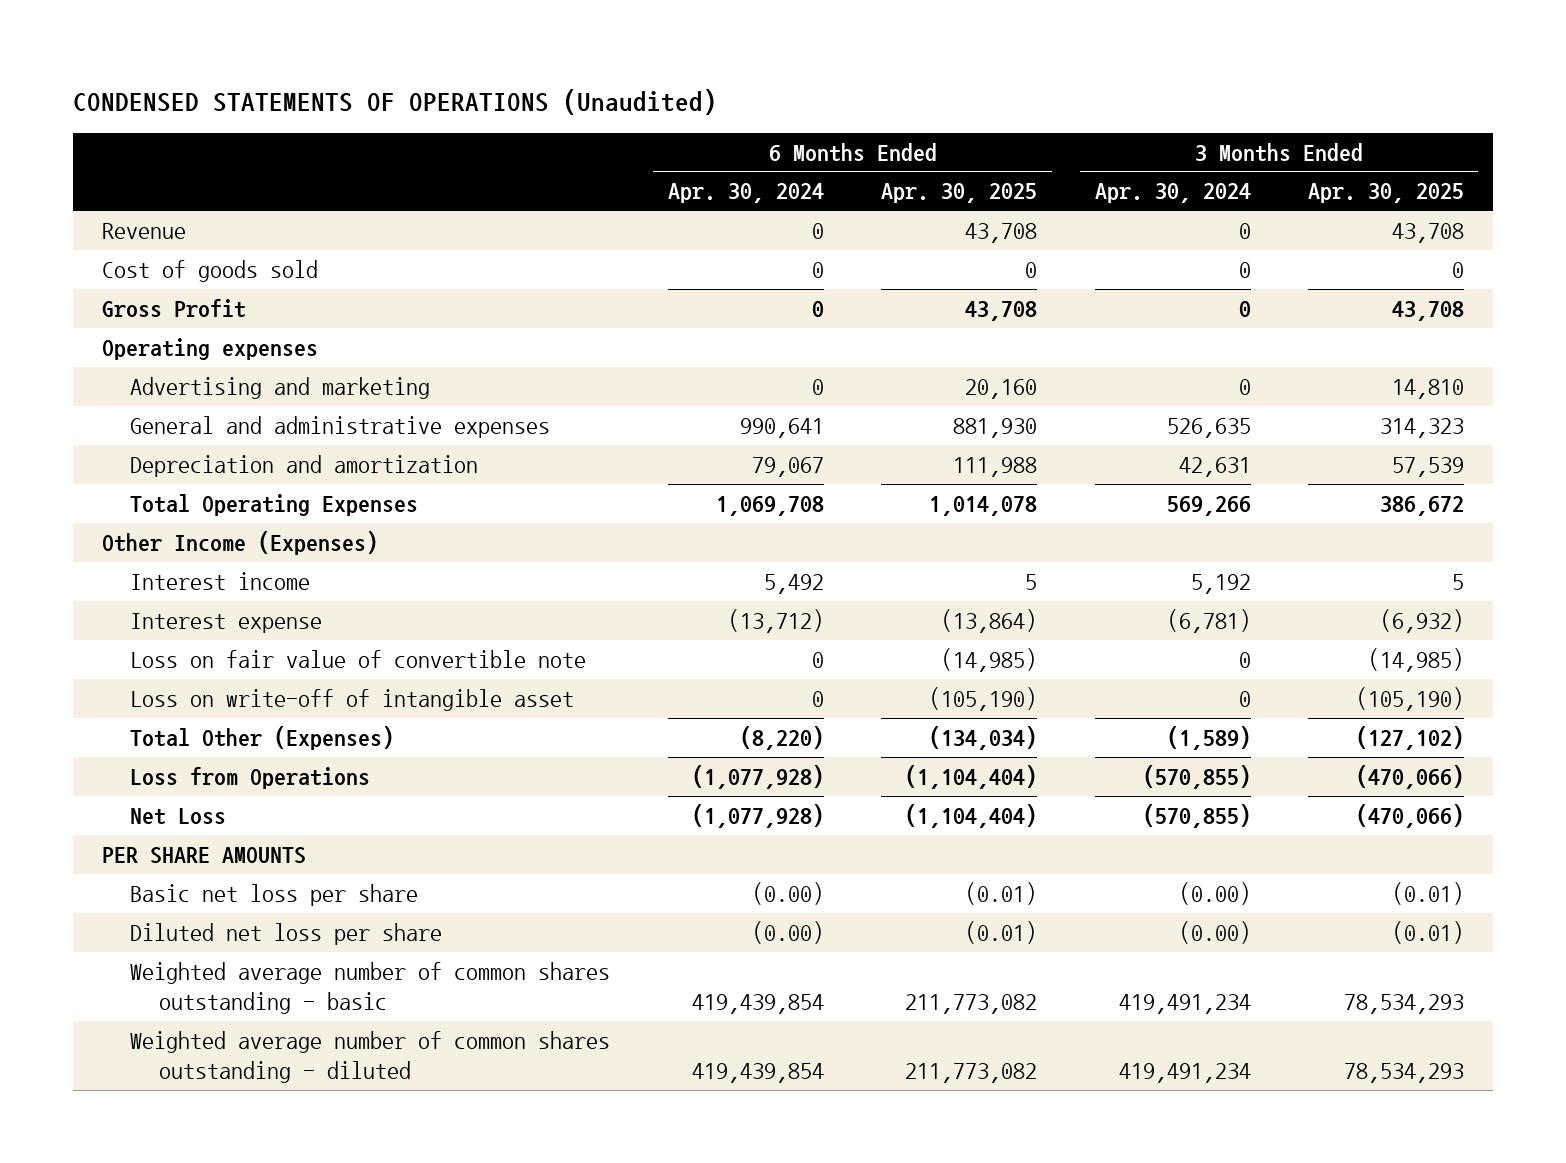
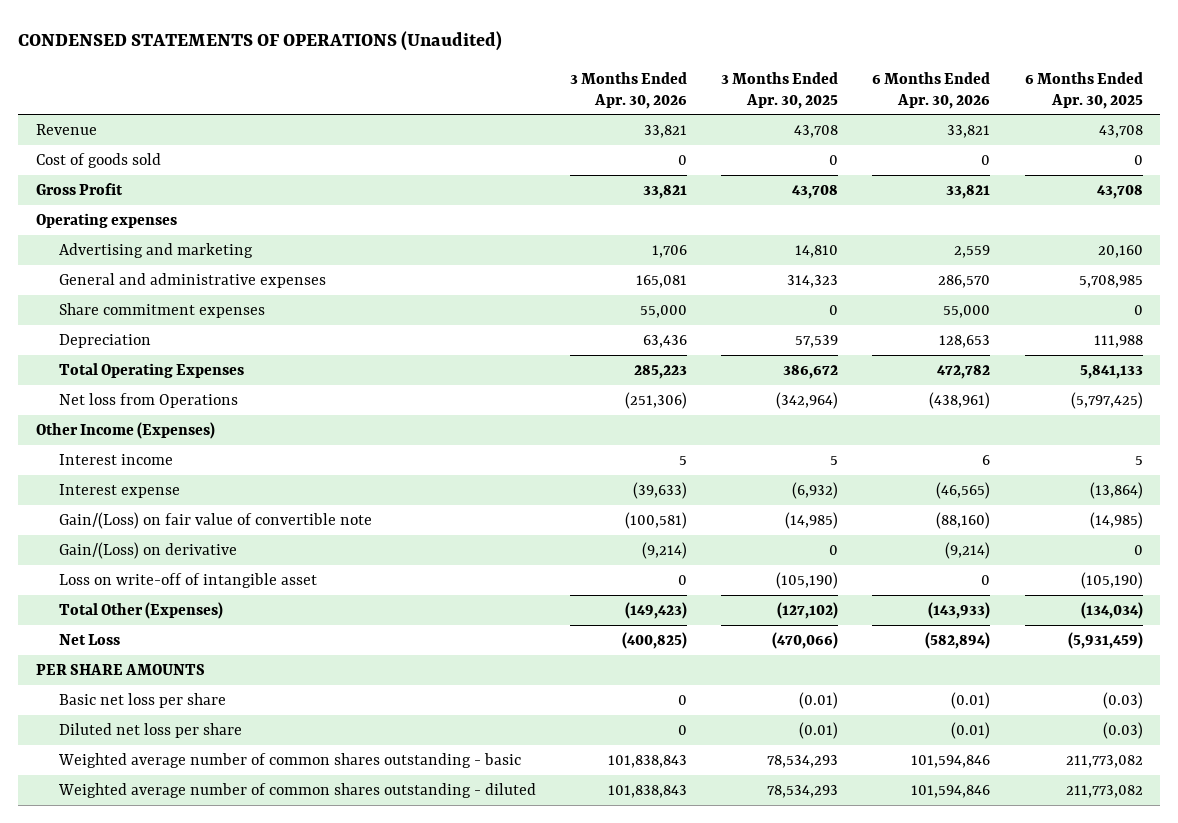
[667,183,824,204] Apr. 30, 2024 -> none
[1094,183,1251,204] Apr. 30, 2024 -> none
none -> [569,71,687,109] 3 Months Ended Apr. 30, 2026
none -> [872,71,991,109] 6 Months Ended Apr. 30, 2026
[953,417,1038,438] 881,930 -> [1078,274,1143,288] 5,708,985
none -> [58,302,265,318] Share commitment expenses
[130,454,479,477] Depreciation and amortization -> [58,333,151,348] Depreciation
[929,495,1038,516] 1,014,078 -> [1079,364,1143,379] 5,841,133
none -> [58,392,238,408] Net loss from Operations
[130,649,587,668] Loss on fair value of convertible note -> [58,511,372,529] Gain/(Loss) on fair value of convertible note
none -> [58,541,237,559] Gain/(Loss) on derivative
[130,766,371,789] Loss from Operations -> none
[905,803,1038,828] (1,104,404) -> [1067,631,1143,649] (5,931,459)
[965,881,1038,905] (0.01) -> [1102,691,1143,709] (0.03)
[965,920,1038,944] (0.01) -> [1102,721,1143,739] (0.03)

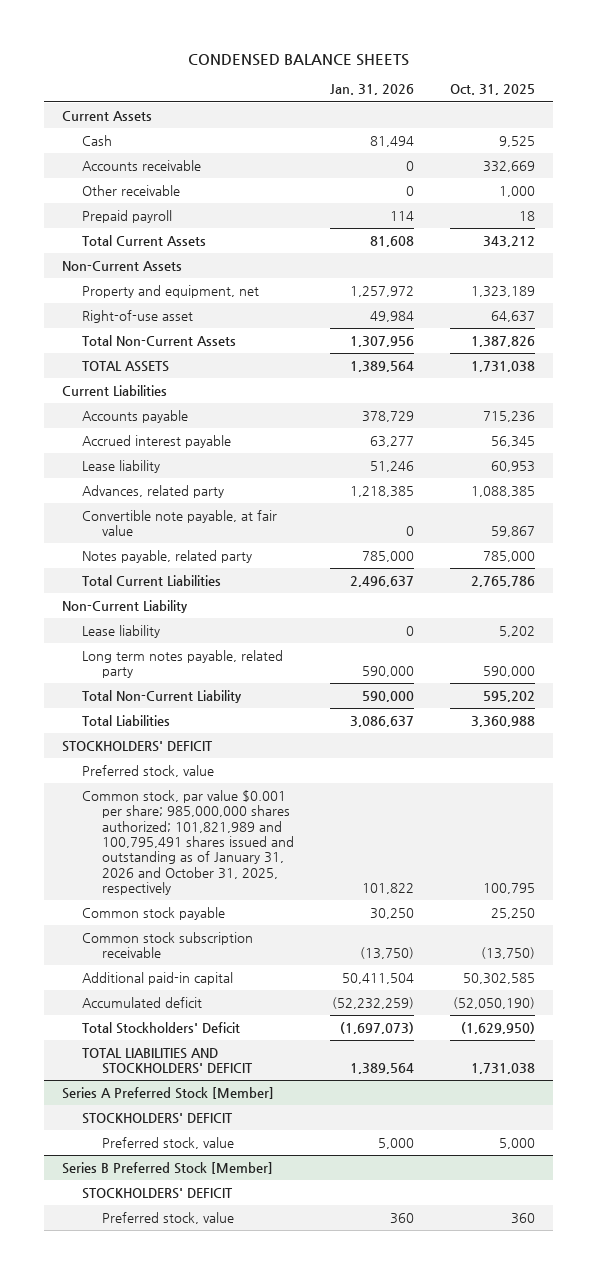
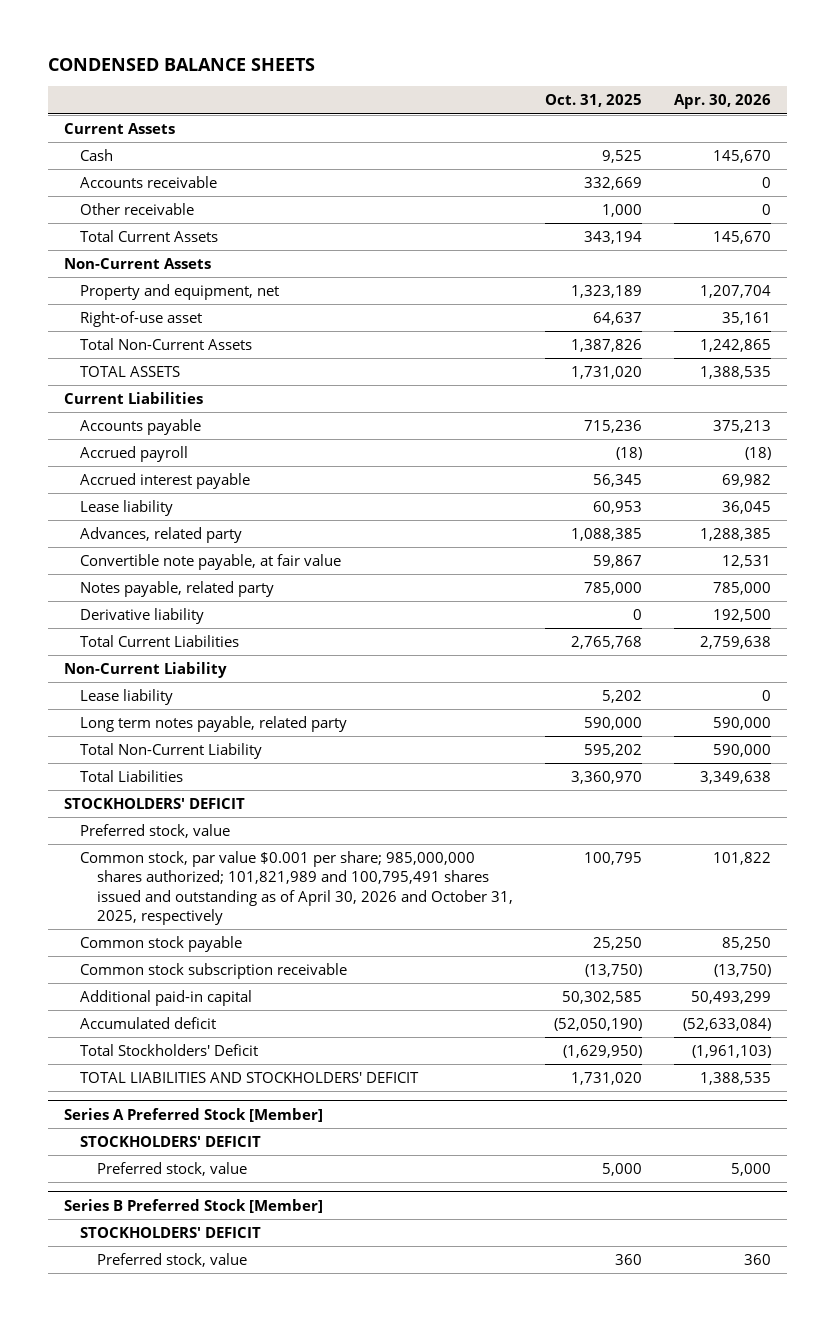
[330,84,415,96] Jan. 31, 2026 -> none
none -> [674,94,772,110] Apr. 30, 2026
[82,210,173,224] Prepaid payroll -> none
[483,236,536,248] 343,212 -> [584,231,643,245] 343,194
[471,361,536,373] 1,731,038 -> [571,366,643,380] 1,731,020
none -> [80,446,189,463] Accrued payroll
none -> [80,608,205,625] Derivative liability
[471,576,536,588] 2,765,786 -> [571,636,643,650] 2,765,768
[471,716,536,728] 3,360,988 -> [571,771,643,785] 3,360,970
[82,790,295,895] Common stock, par value $0.001 per share; 985,000,000 shares authorized; 101,821,989 and 100,795,491 shares issued and outstanding as of January 31, 2026 and October 31, 2025, respectively -> [80,851,513,926] Common stock, par value $0.001 per share; 985,000,000 shares authorized; 101,821,989 and 100,795,491 shares issued and outstanding as of April 30, 2026 and October 31, 2025, respectively
[471,1063,536,1075] 1,731,038 -> [571,1072,643,1086] 1,731,020

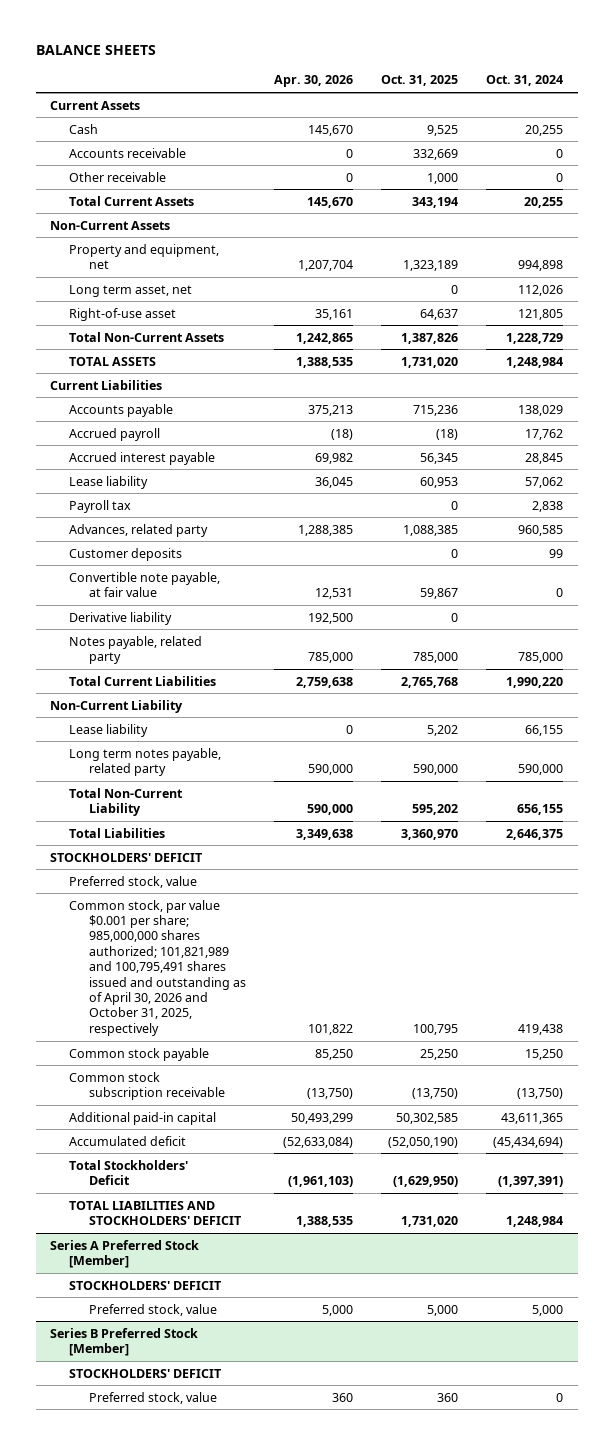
[47,58,315,72] CONDENSED BALANCE SHEETS -> [36,45,157,56] BALANCE SHEETS
none -> [486,75,564,87] Oct. 31, 2024
none -> [69,284,193,297] Long term asset, net
none -> [69,499,132,513] Payroll tax
none -> [69,547,183,561] Customer deposits
[80,581,275,598] Notes payable, related party -> [69,635,203,665] Notes payable, related party

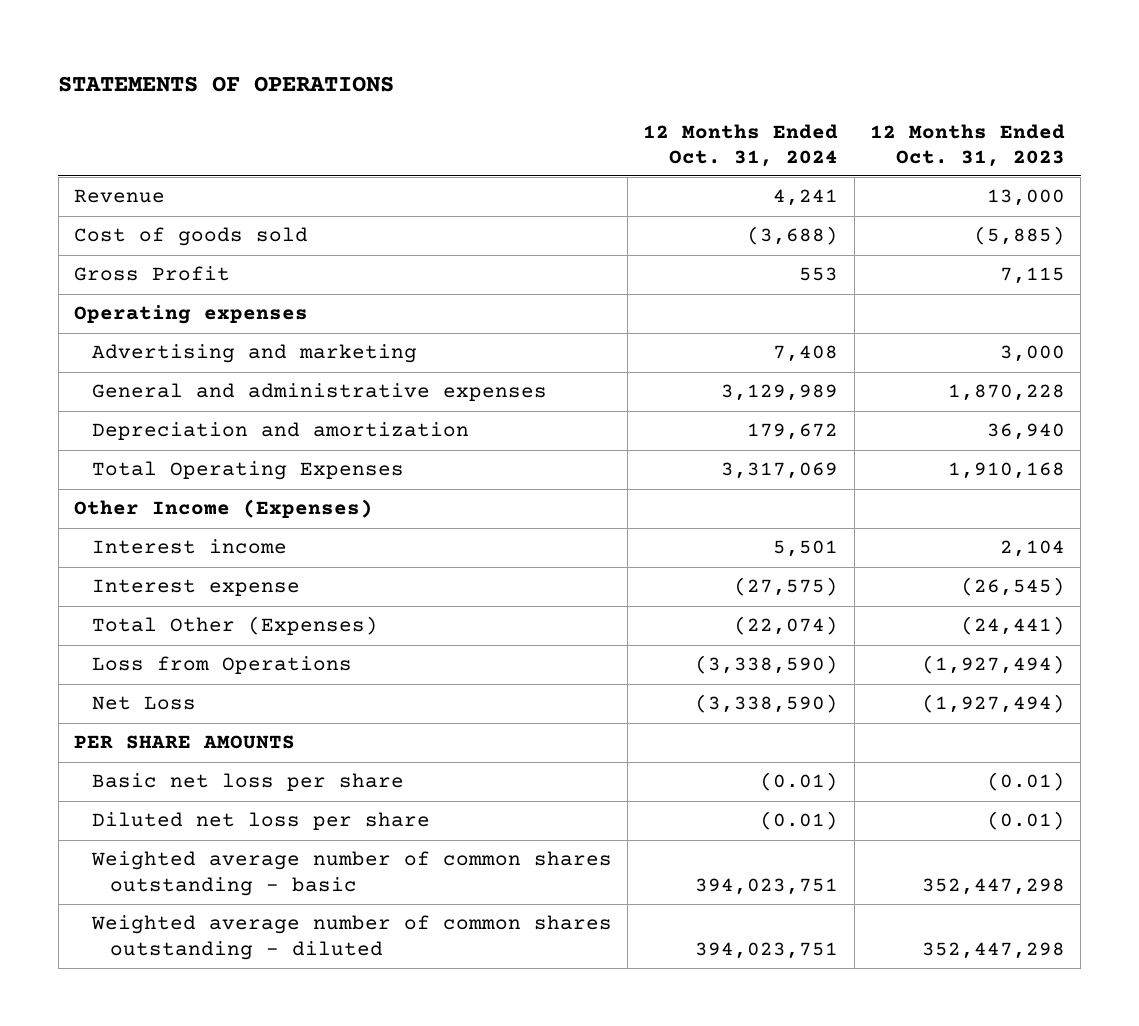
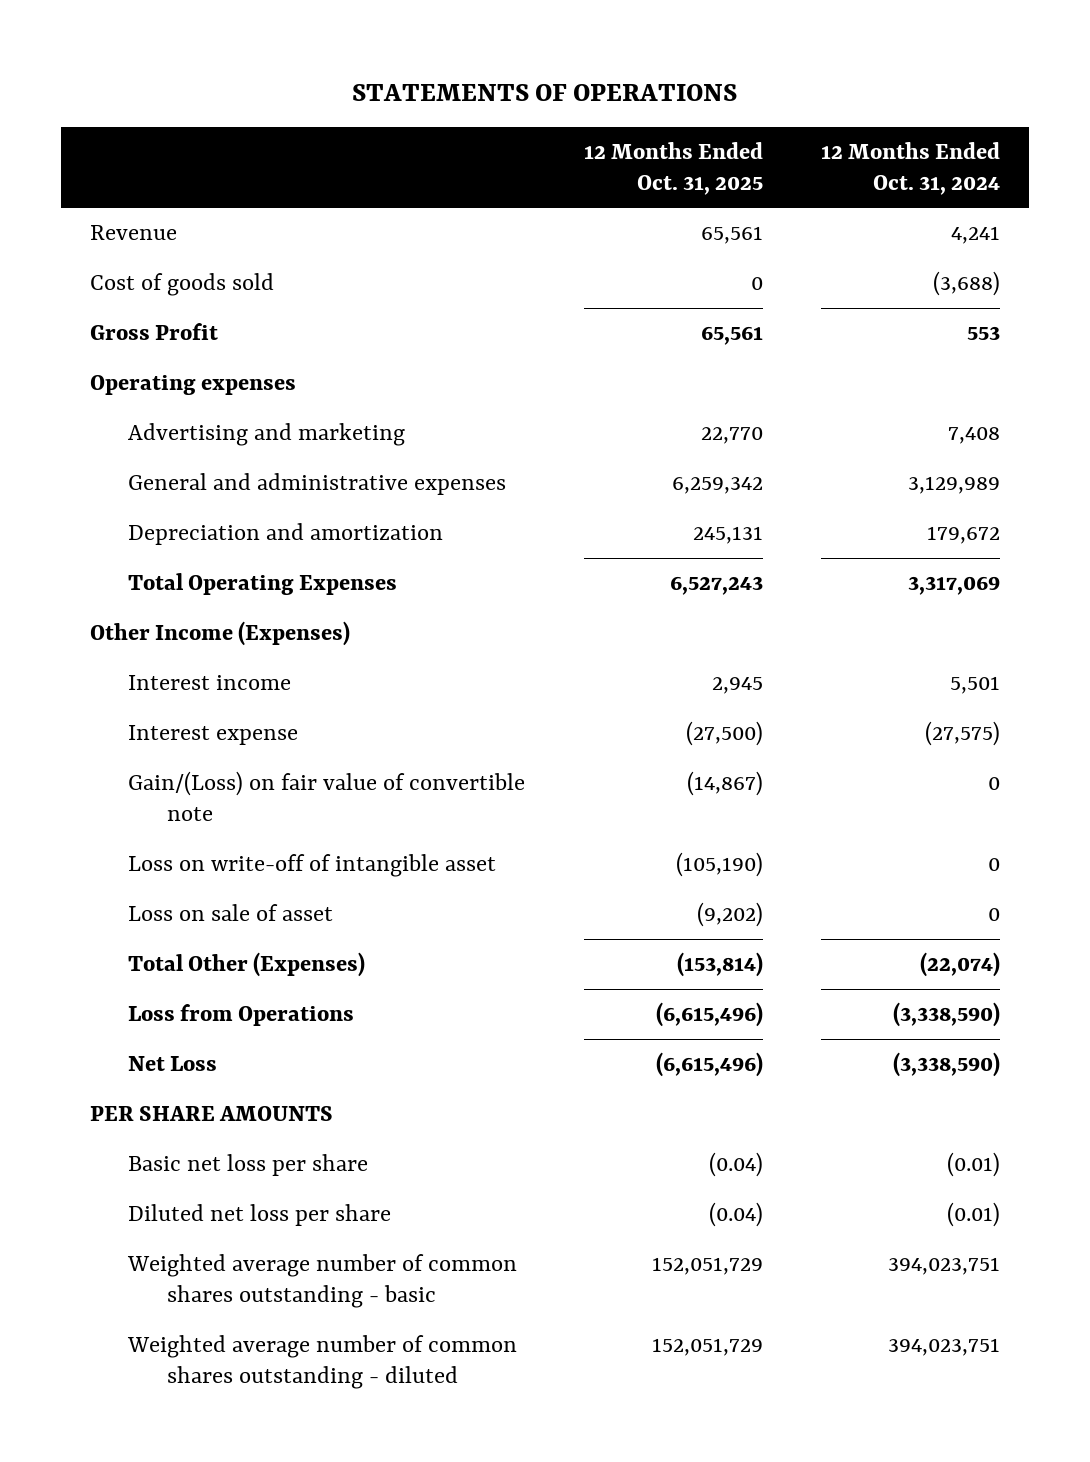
[870,123,1066,167] 12 Months Ended Oct. 31, 2023 -> none
none -> [583,142,763,195] 12 Months Ended Oct. 31, 2025
none -> [128,771,526,821] Gain/(Loss) on fair value of convertible note
none -> [128,854,497,878] Loss on write-off of intangible asset
none -> [128,904,334,922] Loss on sale of asset

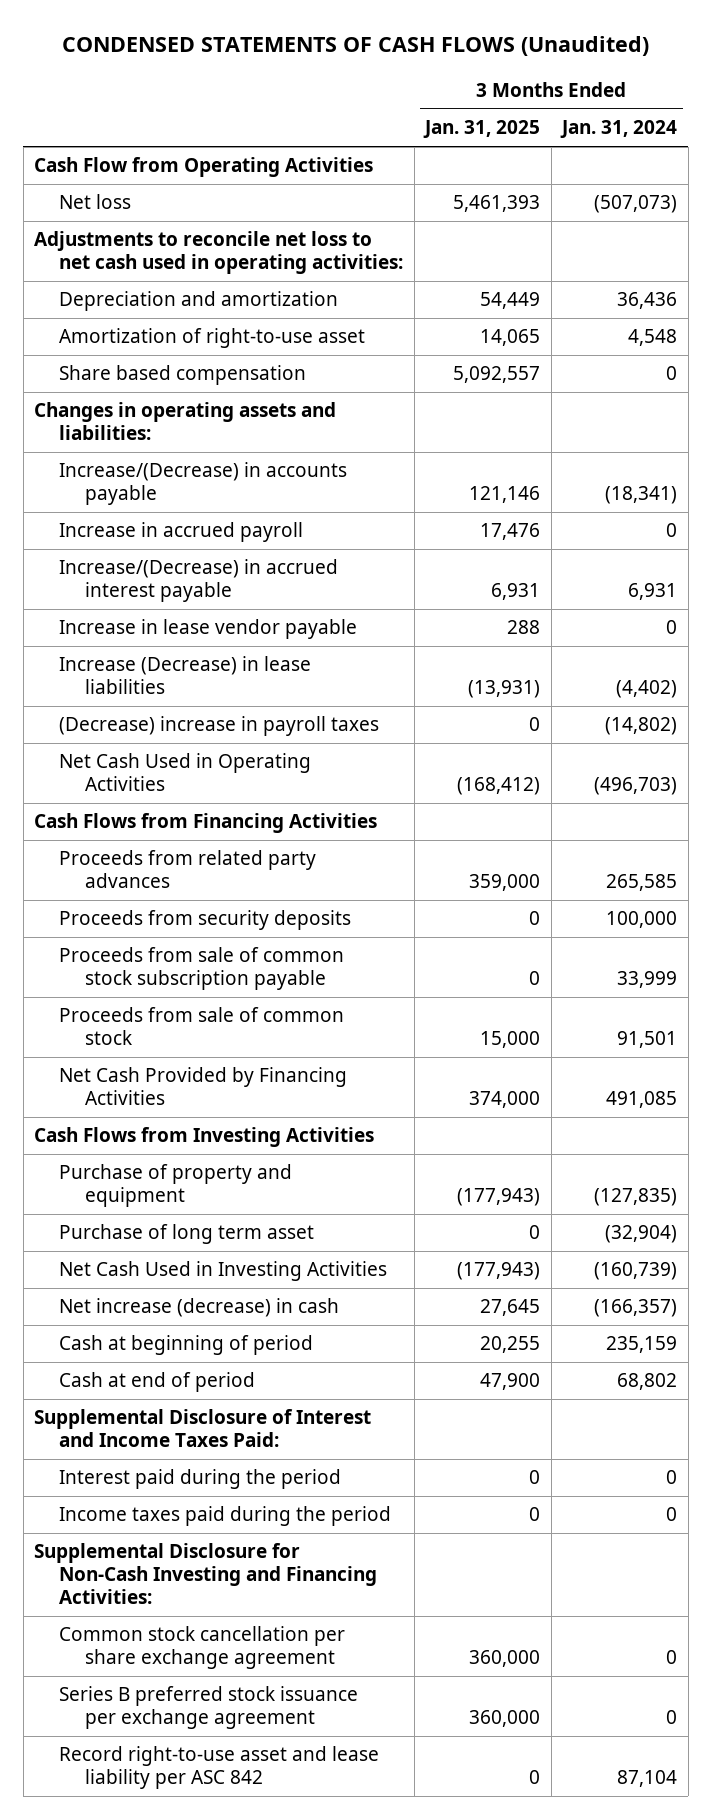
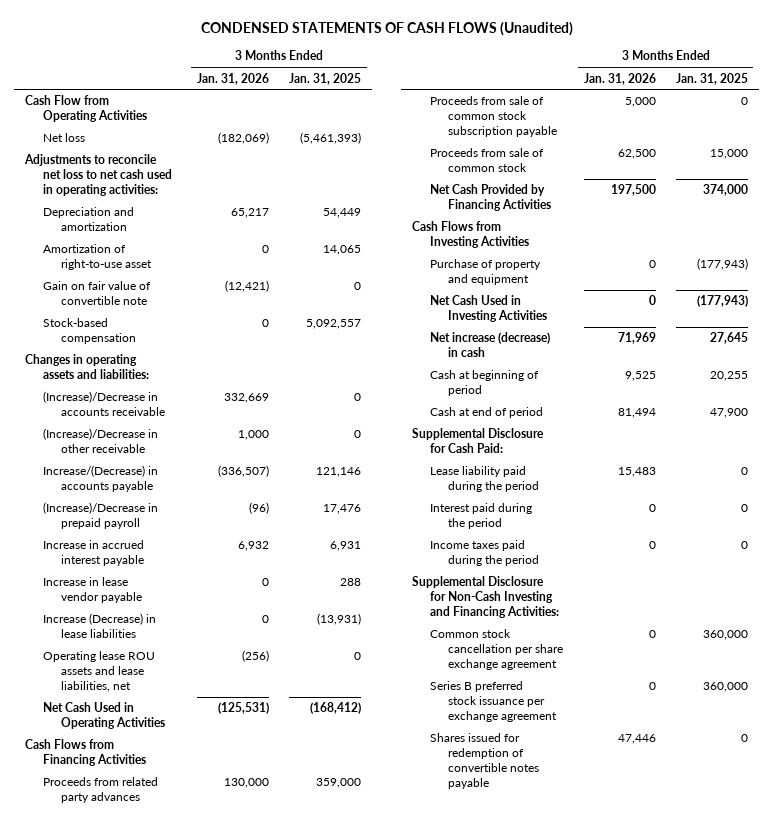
[560,120,678,139] Jan. 31, 2024 -> none
none -> [196,72,269,85] Jan. 31, 2026
[453,195,541,213] 5,461,393 -> [300,132,362,145] (5,461,393)
none -> [42,281,151,306] Gain on fair value of convertible note
[59,365,307,386] Share based compensation -> [42,318,136,345] Stock-based compensation
none -> [42,391,165,417] (Increase)/Decrease in accounts receivable
none -> [42,428,158,454] (Increase)/Decrease in other receivable
[59,522,304,543] Increase in accrued payroll -> [42,502,158,530] (Increase)/Decrease in prepaid payroll
[59,559,339,603] Increase/(Decrease) in accrued interest payable -> [42,540,144,567] Increase in accrued interest payable
[59,716,380,737] (Decrease) increase in payroll taxes -> none
none -> [42,651,155,693] Operating lease ROU assets and lease liabilities, net
[59,910,352,931] Proceeds from security deposits -> none
[59,1224,315,1245] Purchase of long term asset -> none
[34,1409,372,1448] Supplemental Disclosure of Interest and Income Taxes Paid: -> [411,428,544,454] Supplemental Disclosure for Cash Paid:
none -> [429,466,539,493] Lease liability paid during the period
[59,1746,380,1790] Record right-to-use asset and lease liability per ASC 842 -> none
none -> [429,733,539,790] Shares issued for redemption of convertible notes payable

